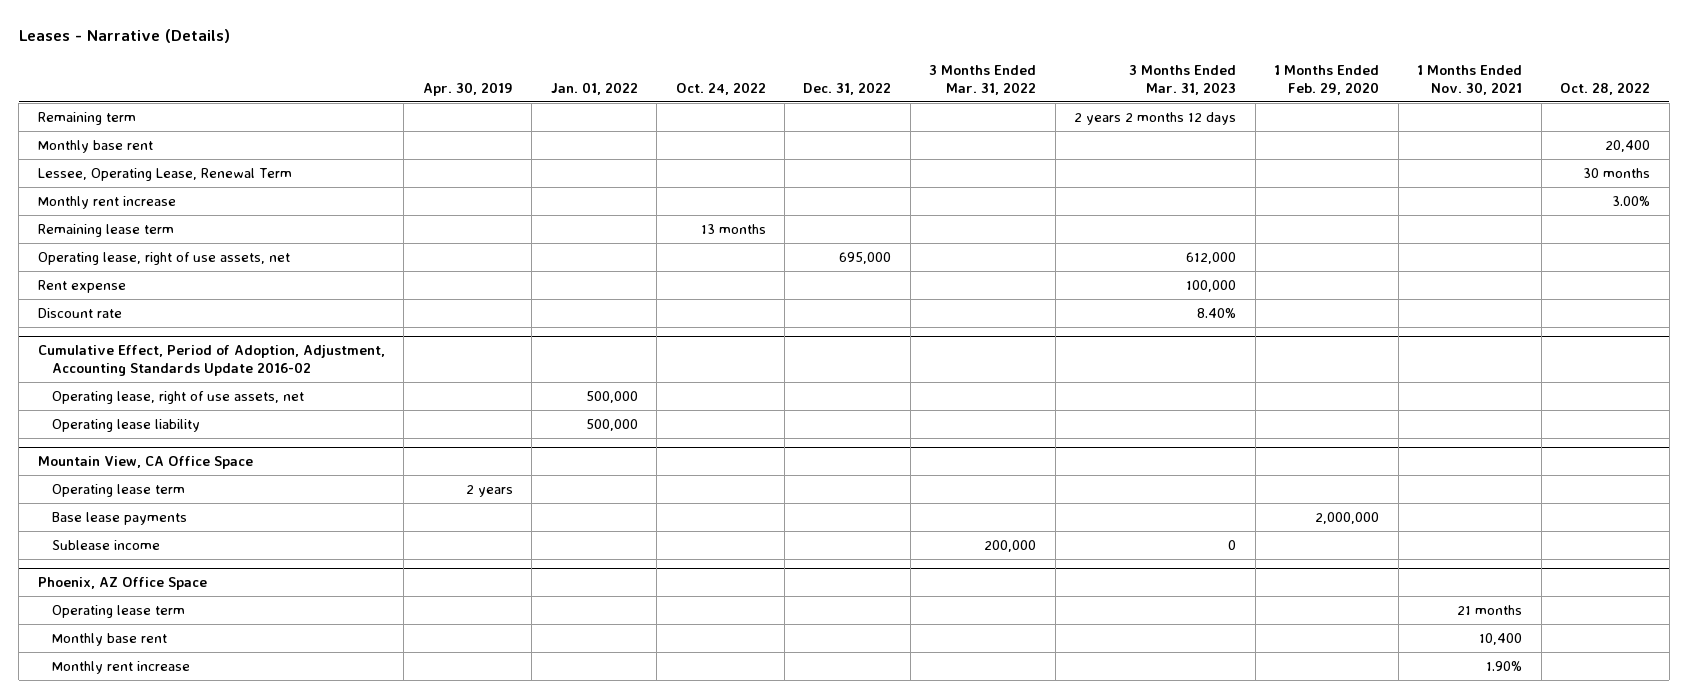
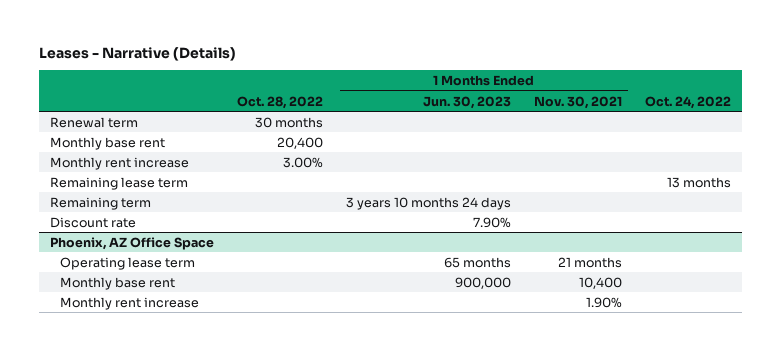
[422,81,513,96] Apr. 30, 2019 -> none
[550,81,638,95] Jan. 01, 2022 -> none
[803,81,892,95] Dec. 31, 2022 -> none
[929,64,1037,95] 3 Months Ended Mar. 31, 2022 -> none
[1129,64,1237,95] 3 Months Ended Mar. 31, 2023 -> none
[1274,64,1380,95] 1 Months Ended Feb. 29, 2020 -> none
none -> [423,95,512,109] Jun. 30, 2023
none -> [50,116,139,128] Renewal term
[37,167,292,181] Lessee, Operating Lease, Renewal Term -> none
[37,251,290,265] Operating lease, right of use assets, net -> none
[37,279,126,293] Rent expense -> none
[37,111,136,125] Remaining term -> [50,196,152,210] Remaining term
[37,344,385,377] Cumulative Effect, Period of Adoption, Adjustment, Accounting Standards Update 2016-02 -> none
[51,390,304,404] Operating lease, right of use assets, net -> none
[51,418,200,432] Operating lease liability -> none
[37,455,253,469] Mountain View, CA Office Space -> none
[51,483,185,497] Operating lease term -> none
[51,511,187,525] Base lease payments -> none
[51,539,160,550] Sublease income -> none

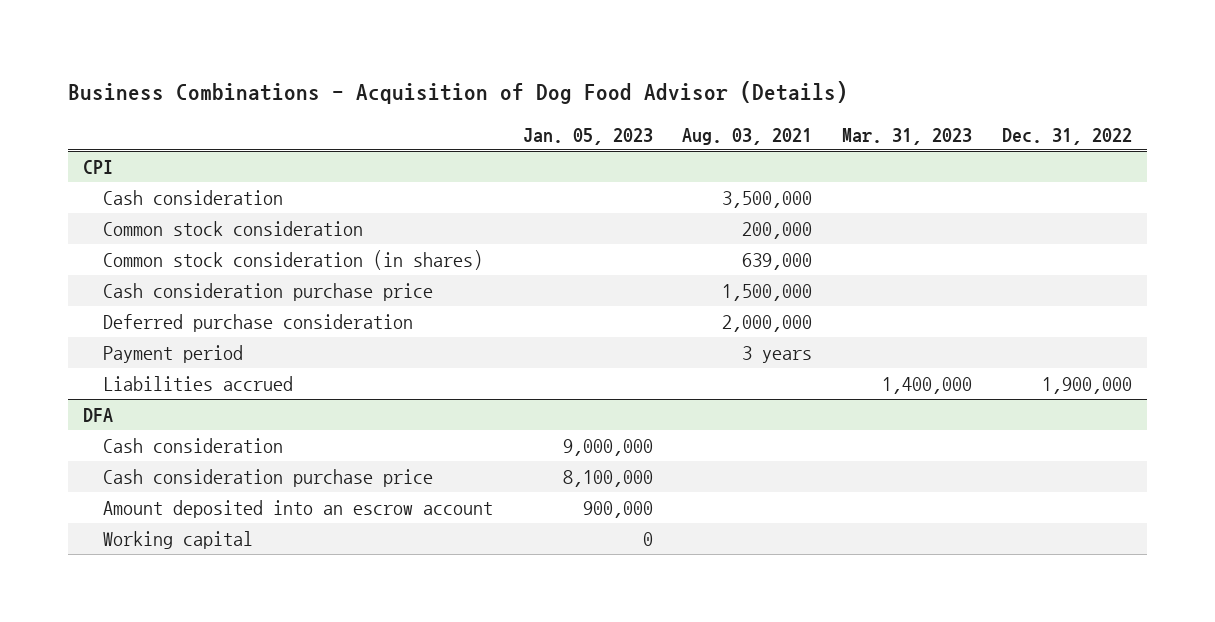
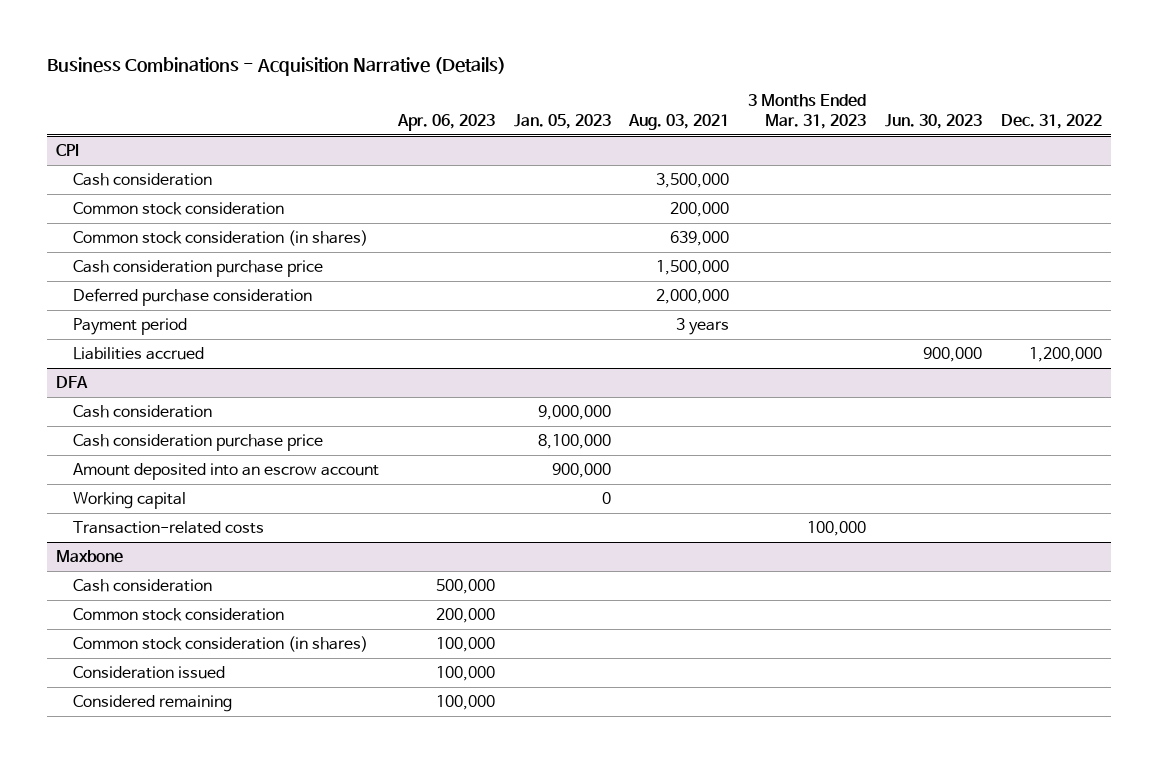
[68,80,849,104] Business Combinations - Acquisition of Dog Food Advisor (Details) -> [46,56,506,76] Business Combinations - Acquisition Narrative (Details)
[842,127,973,145] Mar. 31, 2023 -> none
none -> [397,113,496,131] Apr. 06, 2023
none -> [748,94,867,129] 3 Months Ended Mar. 31, 2023
none -> [884,113,982,129] Jun. 30, 2023
[1042,377,1133,395] 1,900,000 -> [1028,347,1102,363] 1,200,000
none -> [73,521,265,535] Transaction-related costs
none -> [56,550,124,564] Maxbone
none -> [73,579,213,593] Cash consideration
none -> [73,608,285,622] Common stock consideration
none -> [73,636,369,653] Common stock consideration (in shares)
none -> [73,666,226,680] Consideration issued
none -> [73,695,233,713] Considered remaining

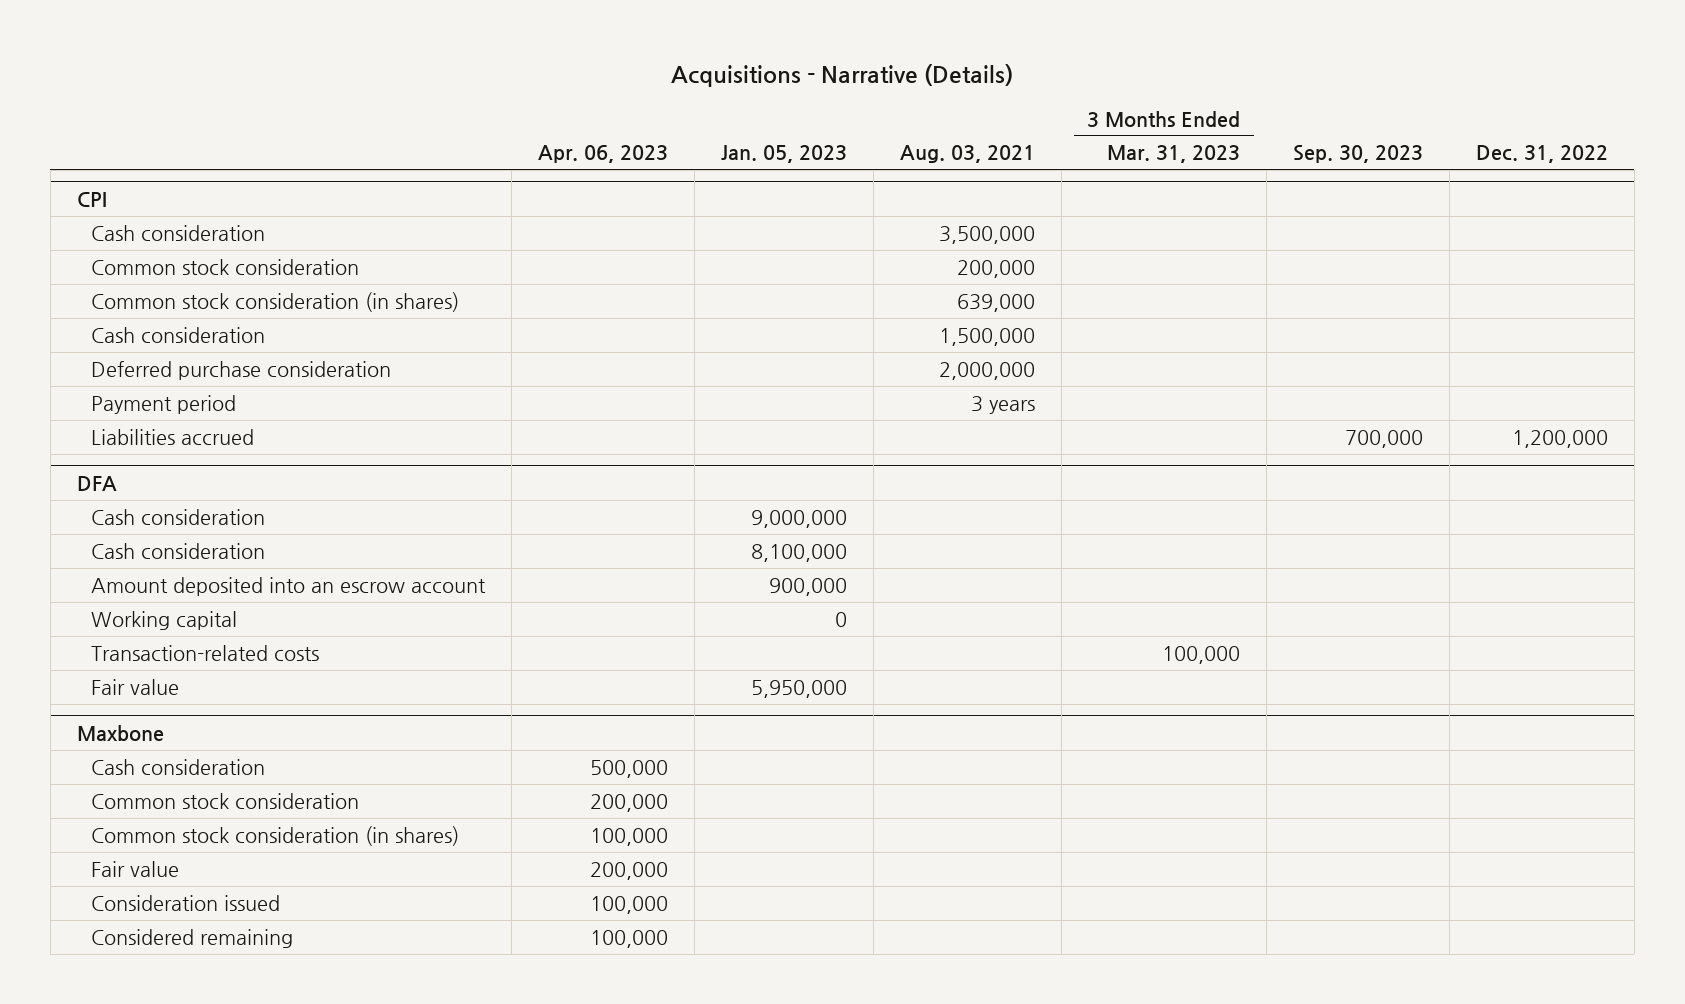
[46,56,506,76] Business Combinations - Acquisition Narrative (Details) -> [671,63,1014,87] Acquisitions - Narrative (Details)
[884,113,982,129] Jun. 30, 2023 -> none
none -> [1293,145,1424,164] Sep. 30, 2023
[73,260,324,278] Cash consideration purchase price -> [91,326,266,343] Cash consideration
[73,434,324,452] Cash consideration purchase price -> [91,542,266,559] Cash consideration
none -> [91,678,180,695] Fair value
none -> [91,860,180,877] Fair value

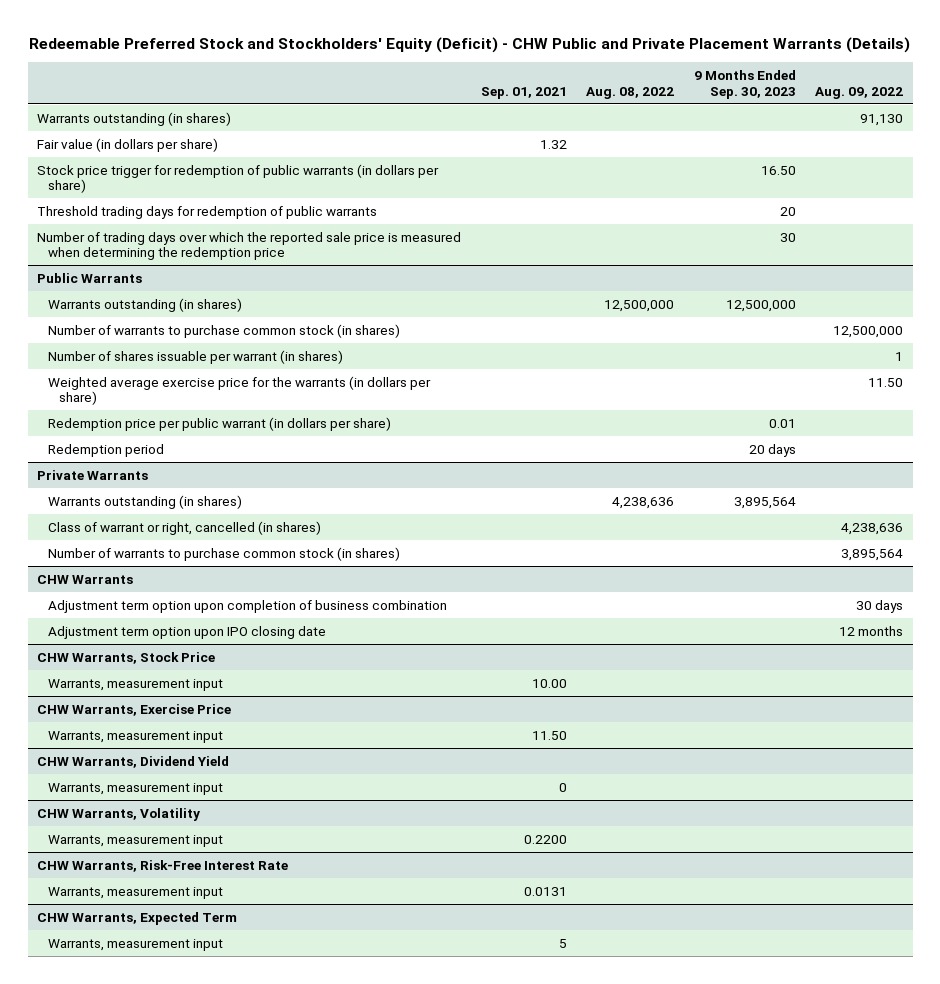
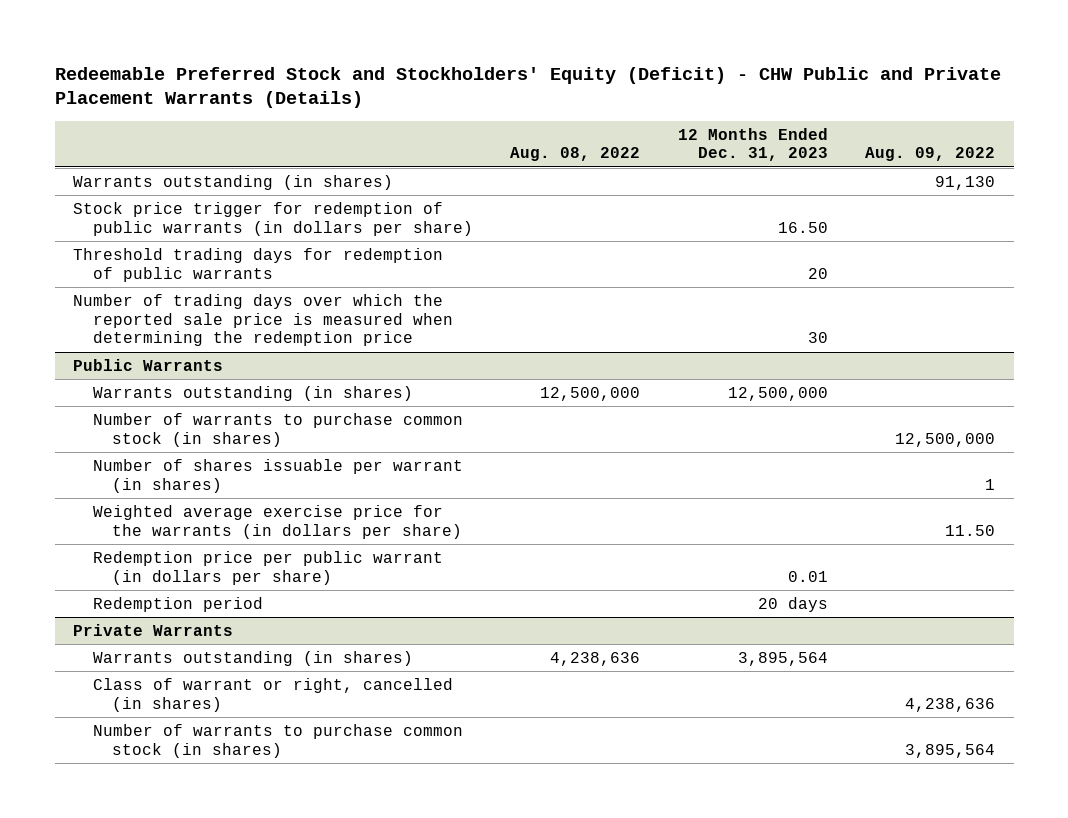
[480,86,567,99] Sep. 01, 2021 -> none
[693,70,796,99] 9 Months Ended Sep. 30, 2023 -> none
none -> [677,127,828,162] 12 Months Ended Dec. 31, 2023
[37,137,219,152] Fair value (in dollars per share) -> none
[37,574,134,584] CHW Warrants -> none
[48,599,448,613] Adjustment term option upon completion of business combination -> none
[48,625,327,639] Adjustment term option upon IPO closing date -> none
[37,651,216,664] CHW Warrants, Stock Price -> none
[48,678,224,691] Warrants, measurement input -> none
[37,703,232,716] CHW Warrants, Exercise Price -> none
[48,730,224,743] Warrants, measurement input -> none
[37,755,230,768] CHW Warrants, Dividend Yield -> none
[48,782,224,795] Warrants, measurement input -> none
[37,807,201,821] CHW Warrants, Volatility -> none
[48,834,224,847] Warrants, measurement input -> none
[37,859,289,872] CHW Warrants, Risk-Free Interest Rate -> none
[48,886,224,899] Warrants, measurement input -> none
[37,911,238,925] CHW Warrants, Expected Term -> none
[48,938,224,951] Warrants, measurement input -> none

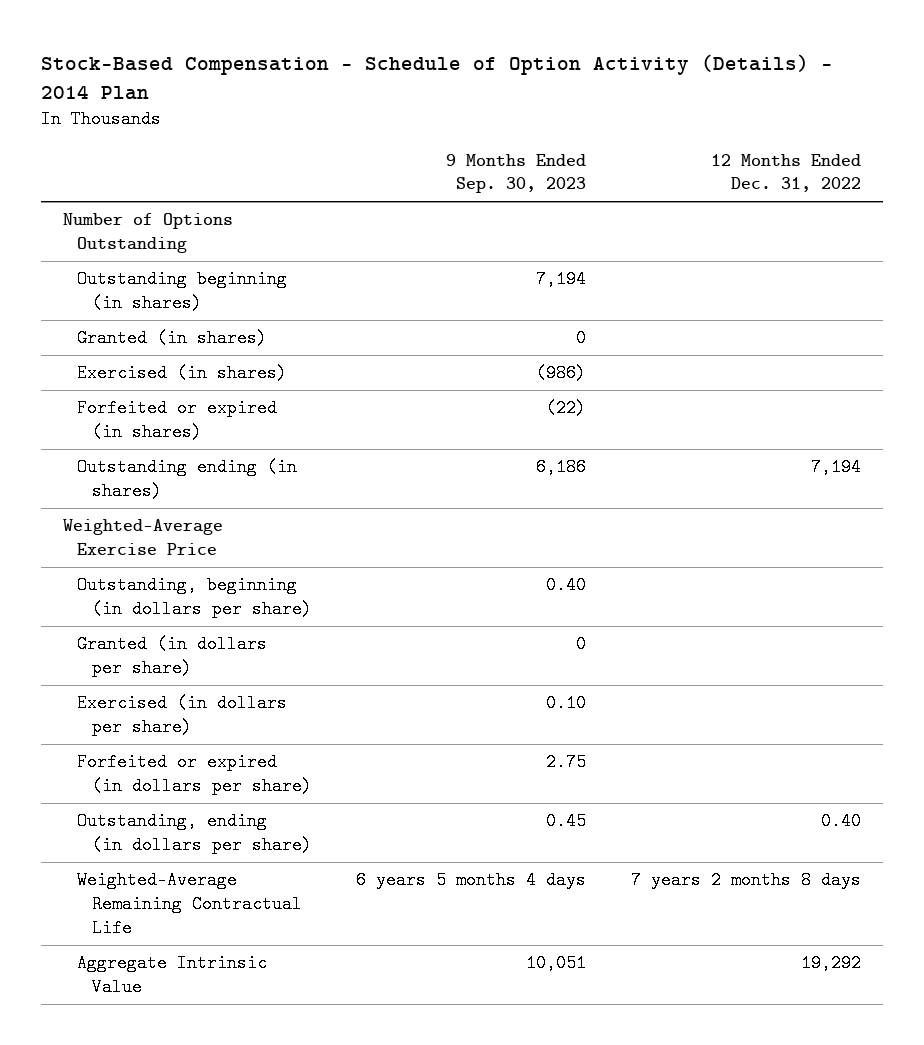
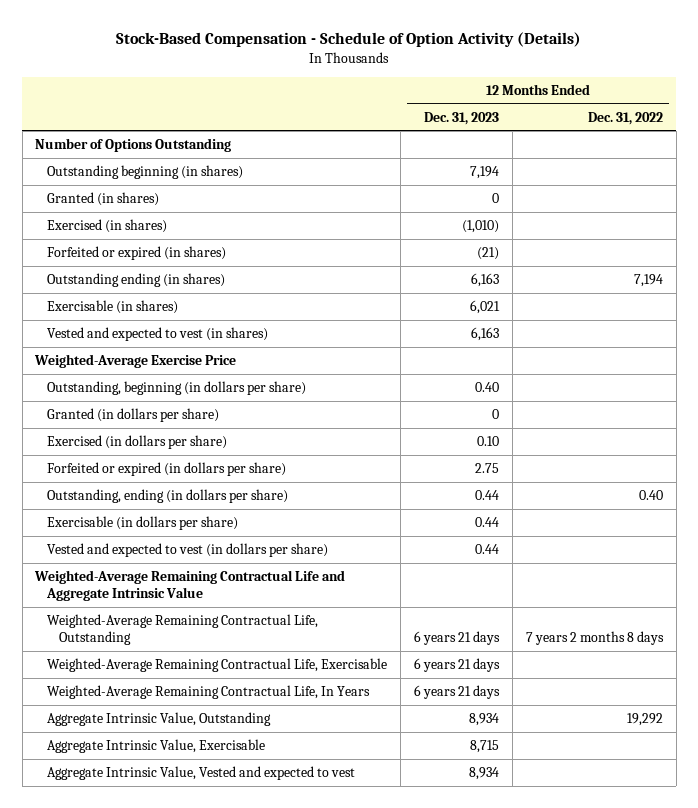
[40,53,833,100] Stock-Based Compensation - Schedule of Option Activity (Details) - 2014 Plan -> [116,31,582,47] Stock-Based Compensation - Schedule of Option Activity (Details)
[446,153,587,194] 9 Months Ended Sep. 30, 2023 -> none
none -> [423,111,499,125] Dec. 31, 2023
none -> [47,300,179,315] Exercisable (in shares)
none -> [47,327,269,342] Vested and expected to vest (in shares)
none -> [47,516,239,531] Exercisable (in dollars per share)
none -> [47,543,329,558] Vested and expected to vest (in dollars per share)
none -> [34,570,346,602] Weighted-Average Remaining Contractual Life and Aggregate Intrinsic Value
[77,871,302,937] Weighted-Average Remaining Contractual Life -> [47,614,319,646] Weighted-Average Remaining Contractual Life, Outstanding
none -> [47,658,388,673] Weighted-Average Remaining Contractual Life, Exercisable
none -> [47,685,371,700] Weighted-Average Remaining Contractual Life, In Years
[77,954,268,997] Aggregate Intrinsic Value -> [47,712,272,727] Aggregate Intrinsic Value, Outstanding
none -> [47,739,266,754] Aggregate Intrinsic Value, Exercisable
none -> [47,766,356,781] Aggregate Intrinsic Value, Vested and expected to vest

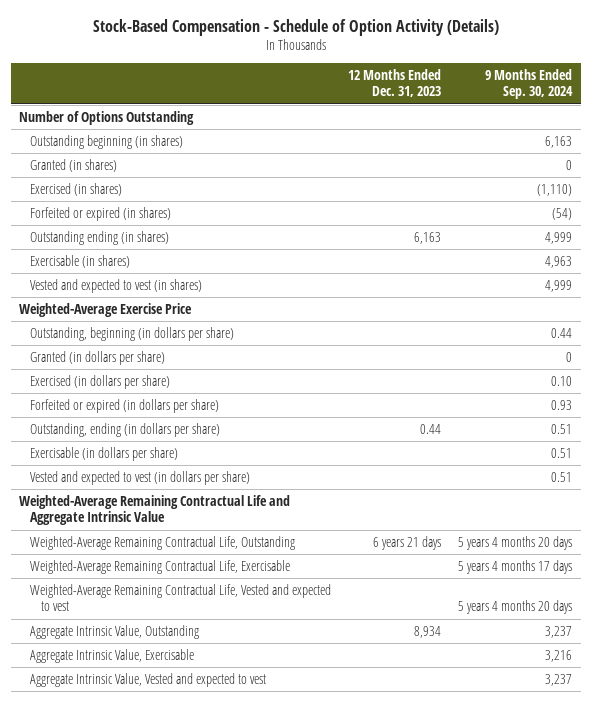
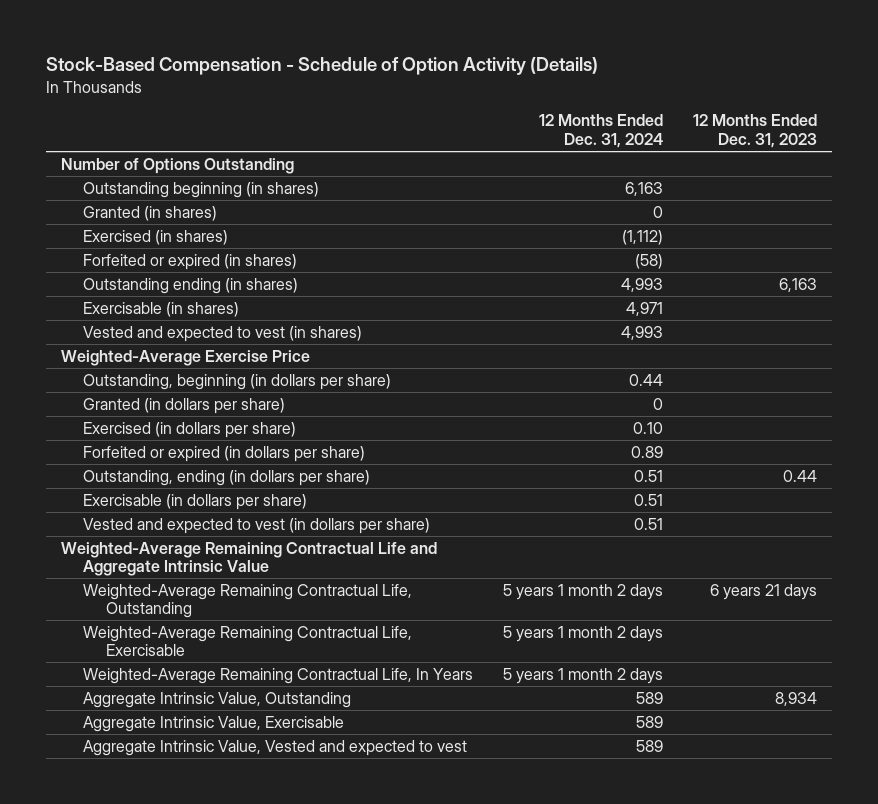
[485,68,574,100] 9 Months Ended Sep. 30, 2024 -> none
none -> [539,114,664,149] 12 Months Ended Dec. 31, 2024
[30,583,332,612] Weighted-Average Remaining Contractual Life, Vested and expected to vest -> [83,667,474,684] Weighted-Average Remaining Contractual Life, In Years

